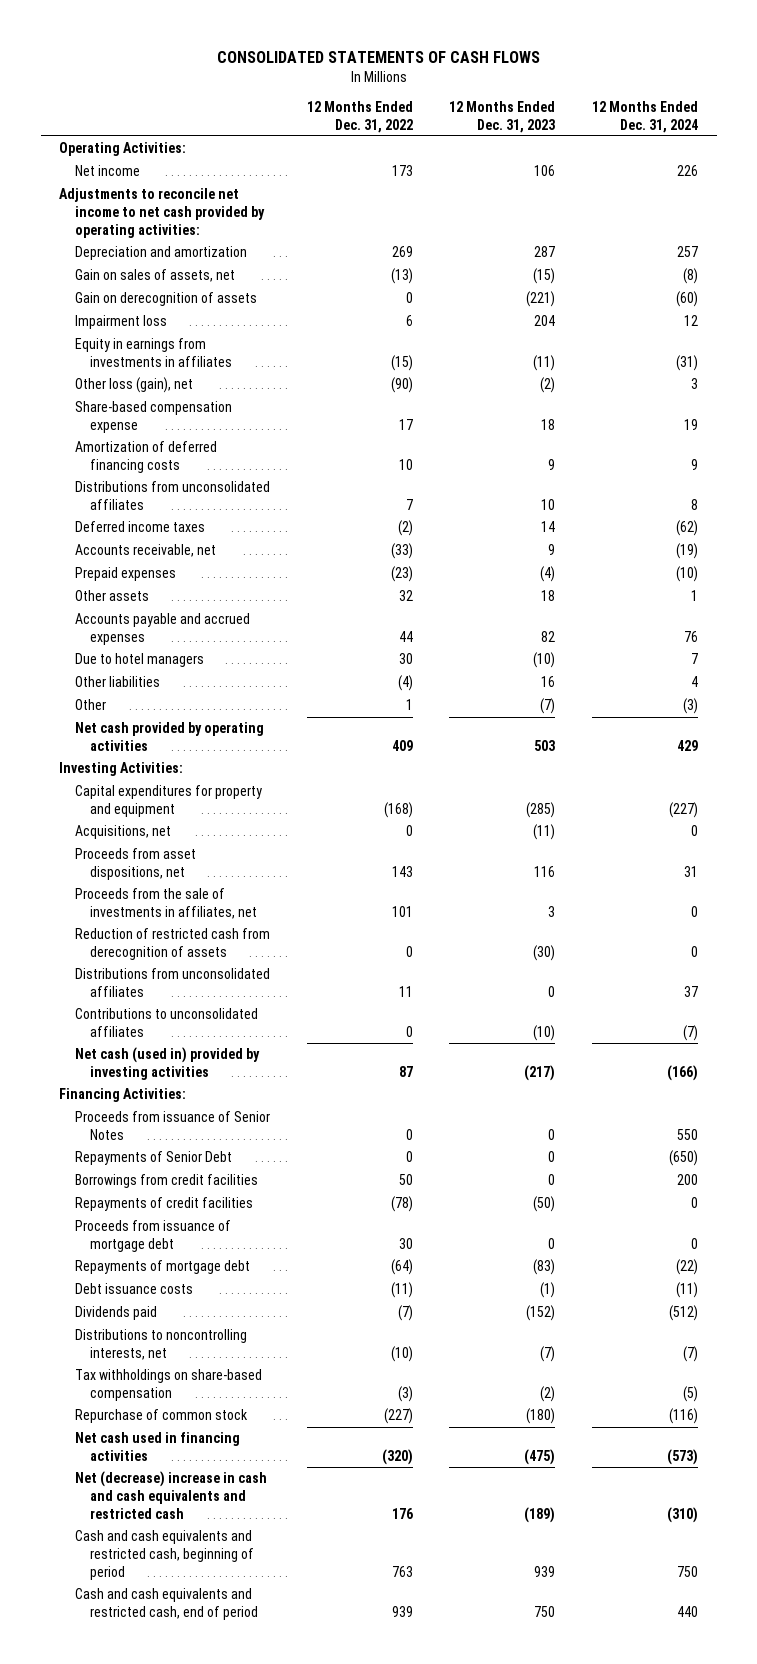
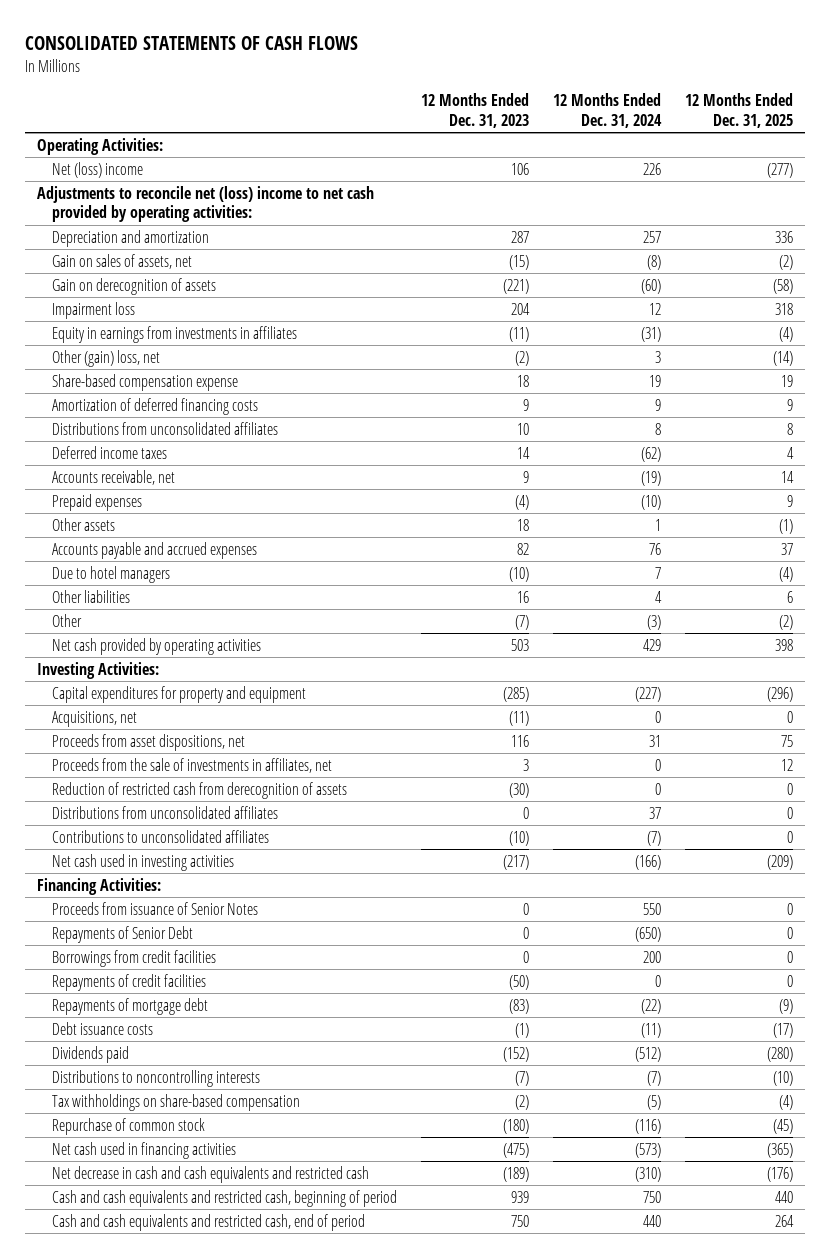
[306,100,413,133] 12 Months Ended Dec. 31, 2022 -> none
none -> [685,93,794,128] 12 Months Ended Dec. 31, 2025
[74,165,140,177] Net income -> [51,161,143,178] Net (loss) income
[59,188,265,238] Adjustments to reconcile net income to net cash provided by operating activities: -> [37,185,375,223] Adjustments to reconcile net (loss) income to net cash provided by operating activities:
[74,377,193,394] Other loss (gain), net -> [51,349,160,367] Other (gain) loss, net
[74,1047,260,1080] Net cash (used in) provided by investing activities -> [51,853,234,871] Net cash used in investing activities
[74,1220,231,1252] Proceeds from issuance of mortgage debt -> none
[74,1329,247,1360] Distributions to noncontrolling interests, net -> [51,1069,260,1087] Distributions to noncontrolling interests
[74,1471,267,1519] Net (decrease) increase in cash and cash equivalents and restricted cash -> [51,1165,369,1183] Net decrease in cash and cash equivalents and restricted cash

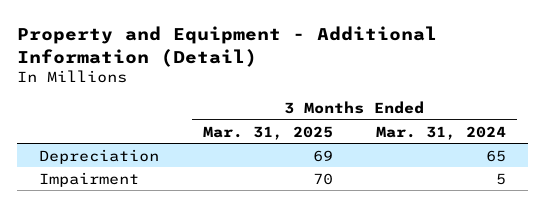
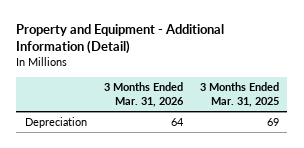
[376,125,507,140] Mar. 31, 2024 -> none
none -> [103,81,184,108] 3 Months Ended Mar. 31, 2026
[39,171,140,187] Impairment -> none

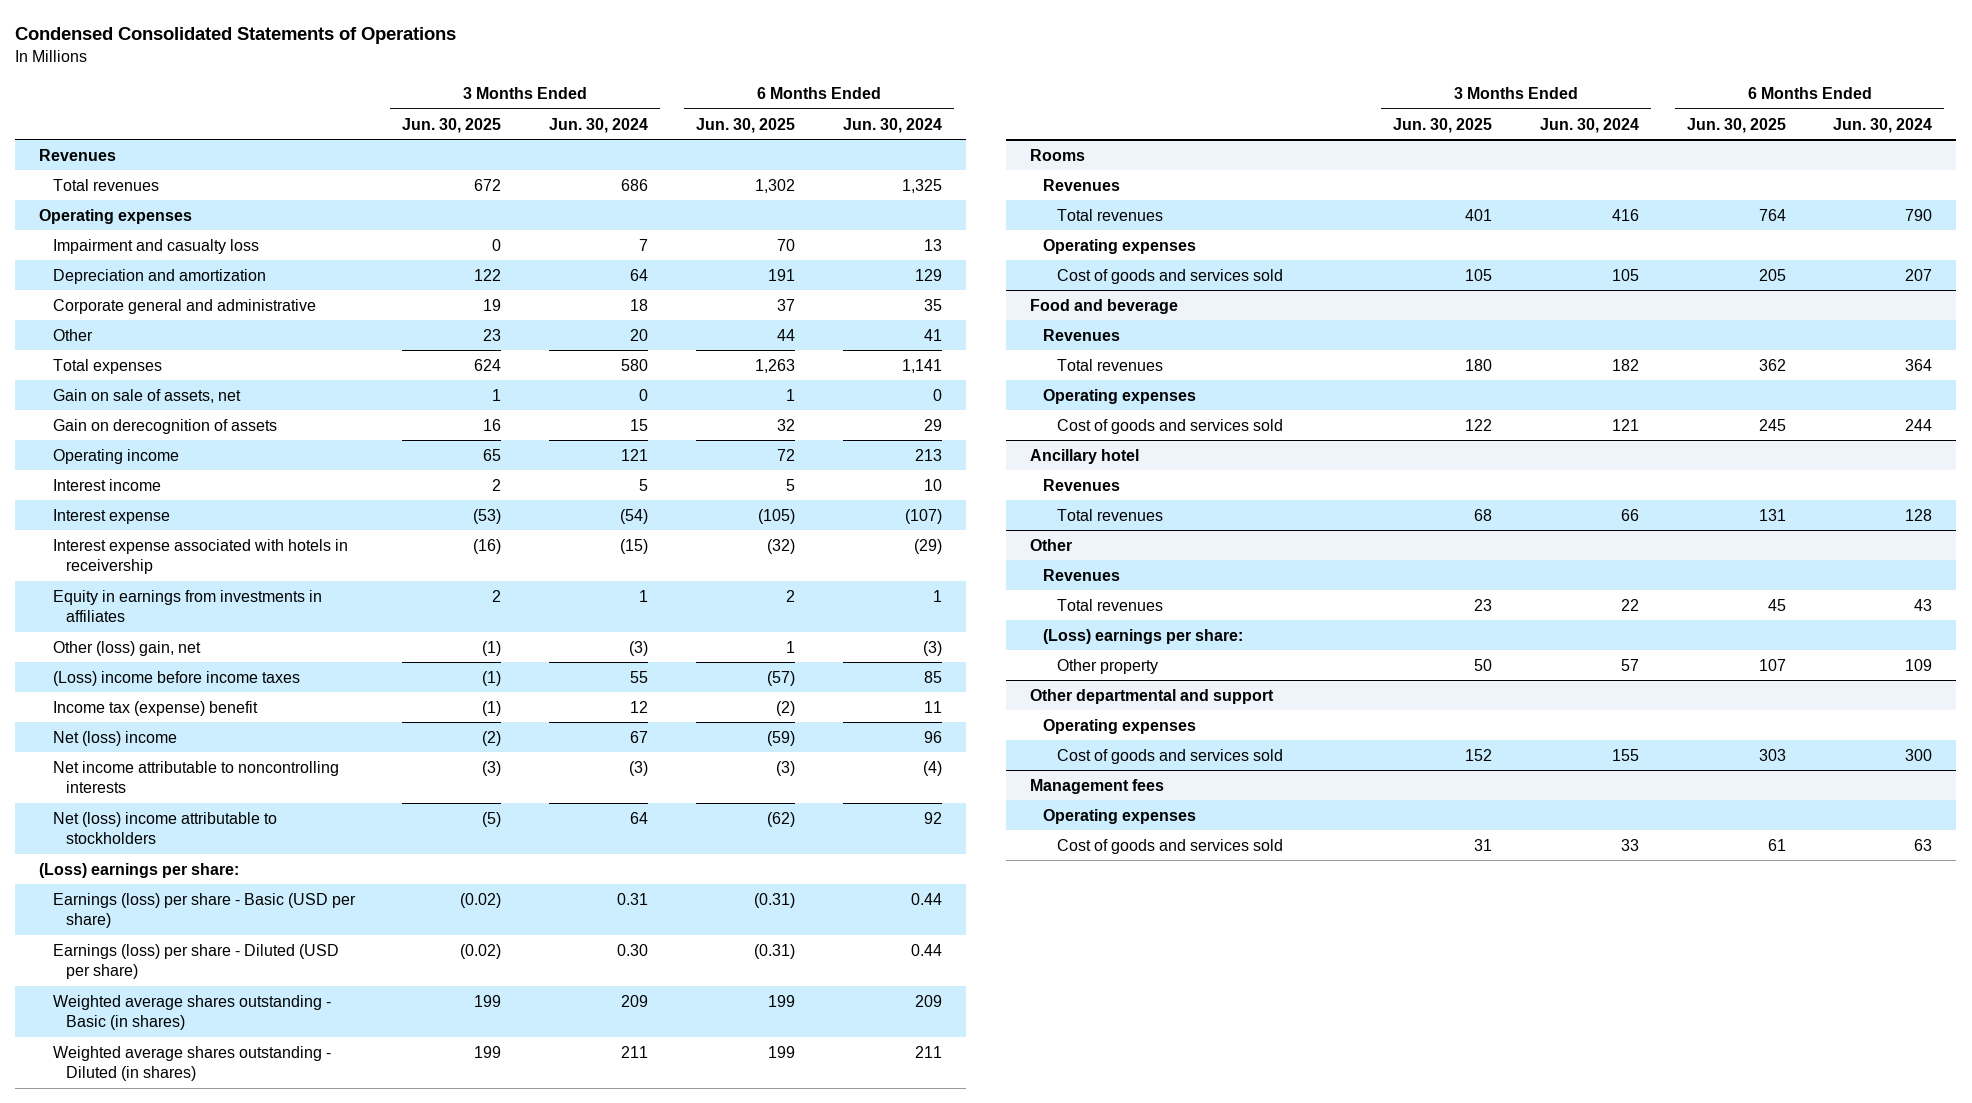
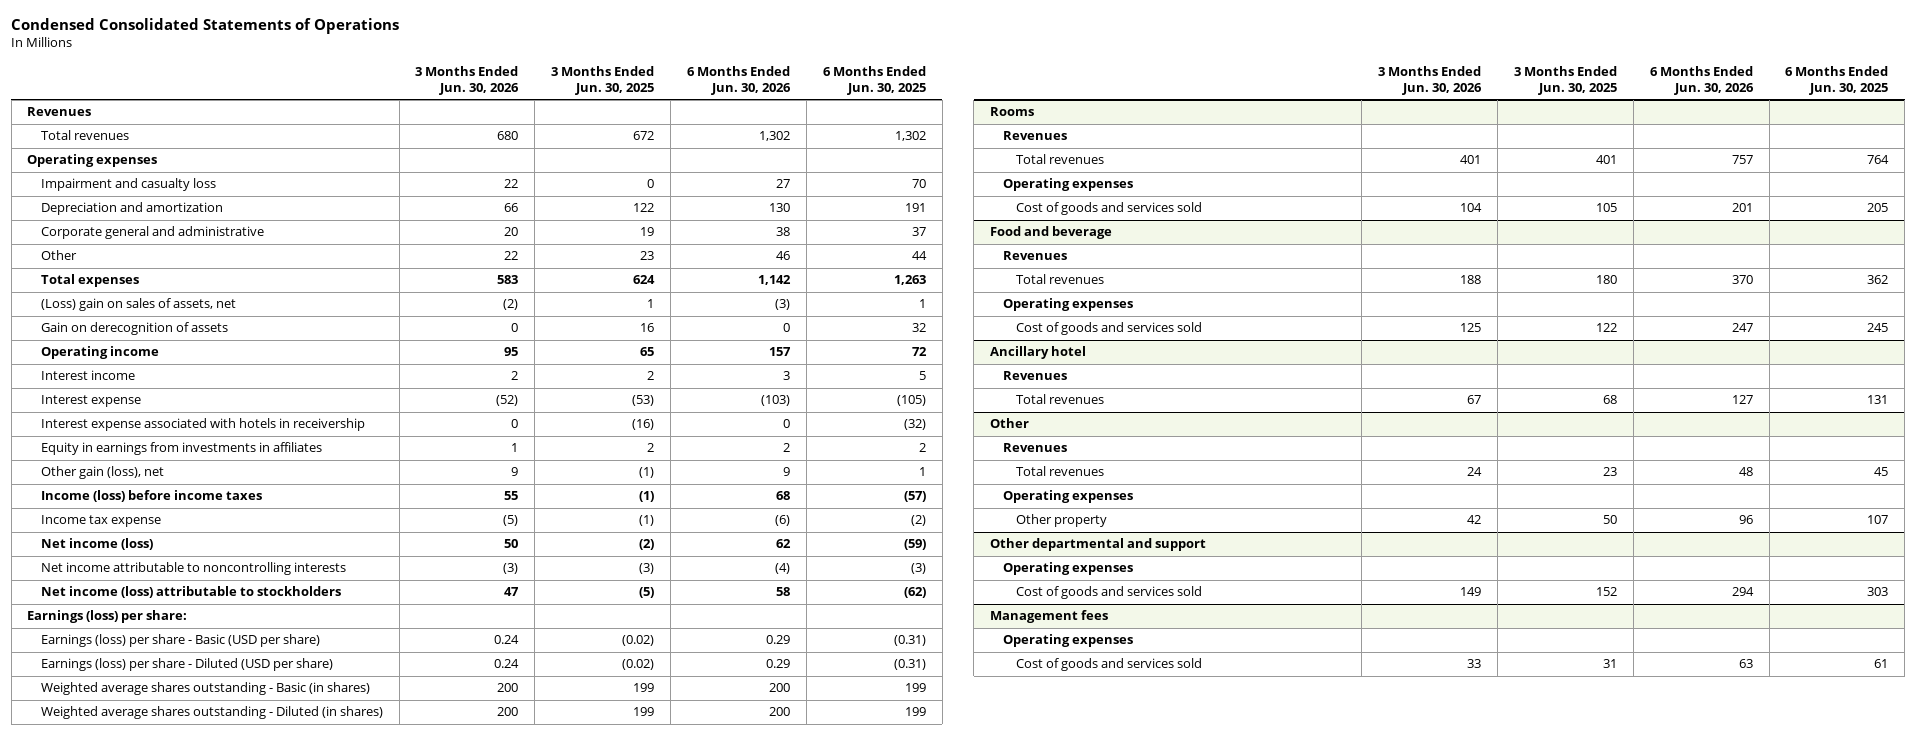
[549,117,649,133] Jun. 30, 2024 -> none
[842,117,942,133] Jun. 30, 2024 -> none
none -> [415,65,520,96] 3 Months Ended Jun. 30, 2026
none -> [687,65,792,96] 6 Months Ended Jun. 30, 2026
[52,388,241,403] Gain on sale of assets, net -> [40,298,236,312] (Loss) gain on sales of assets, net
[52,640,201,656] Other (loss) gain, net -> [40,466,164,480] Other gain (loss), net
[52,670,300,686] (Loss) income before income taxes -> [40,490,262,503] Income (loss) before income taxes
[52,700,258,716] Income tax (expense) benefit -> [40,515,161,528] Income tax expense
[52,730,177,746] Net (loss) income -> [40,538,153,551] Net income (loss)
[52,811,277,844] Net (loss) income attributable to stockholders -> [40,586,341,599] Net income (loss) attributable to stockholders
[39,862,240,878] (Loss) earnings per share: -> [27,610,188,624] Earnings (loss) per share:
[1043,628,1244,644] (Loss) earnings per share: -> none
none -> [1003,490,1134,504] Operating expenses

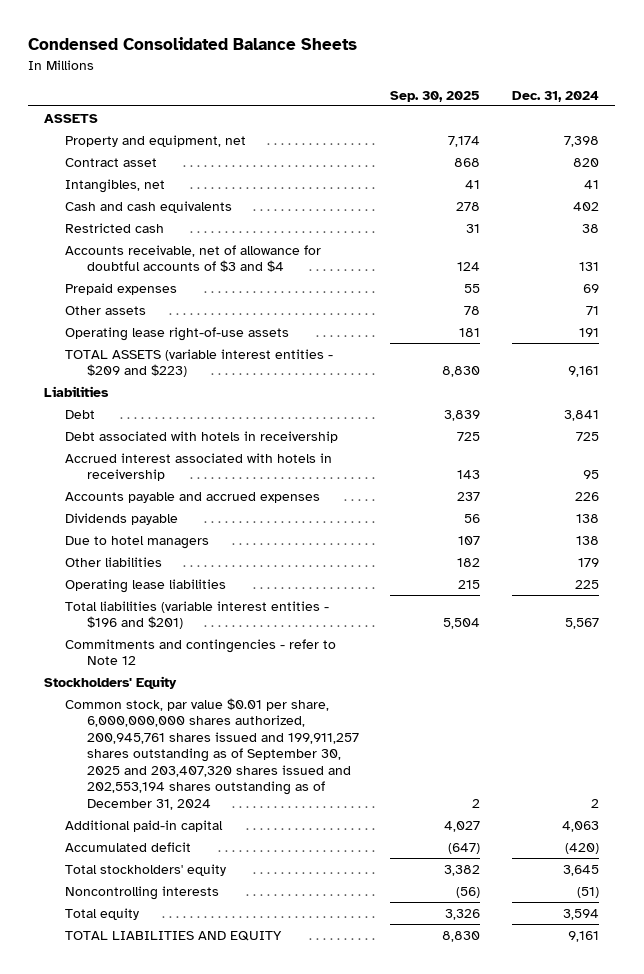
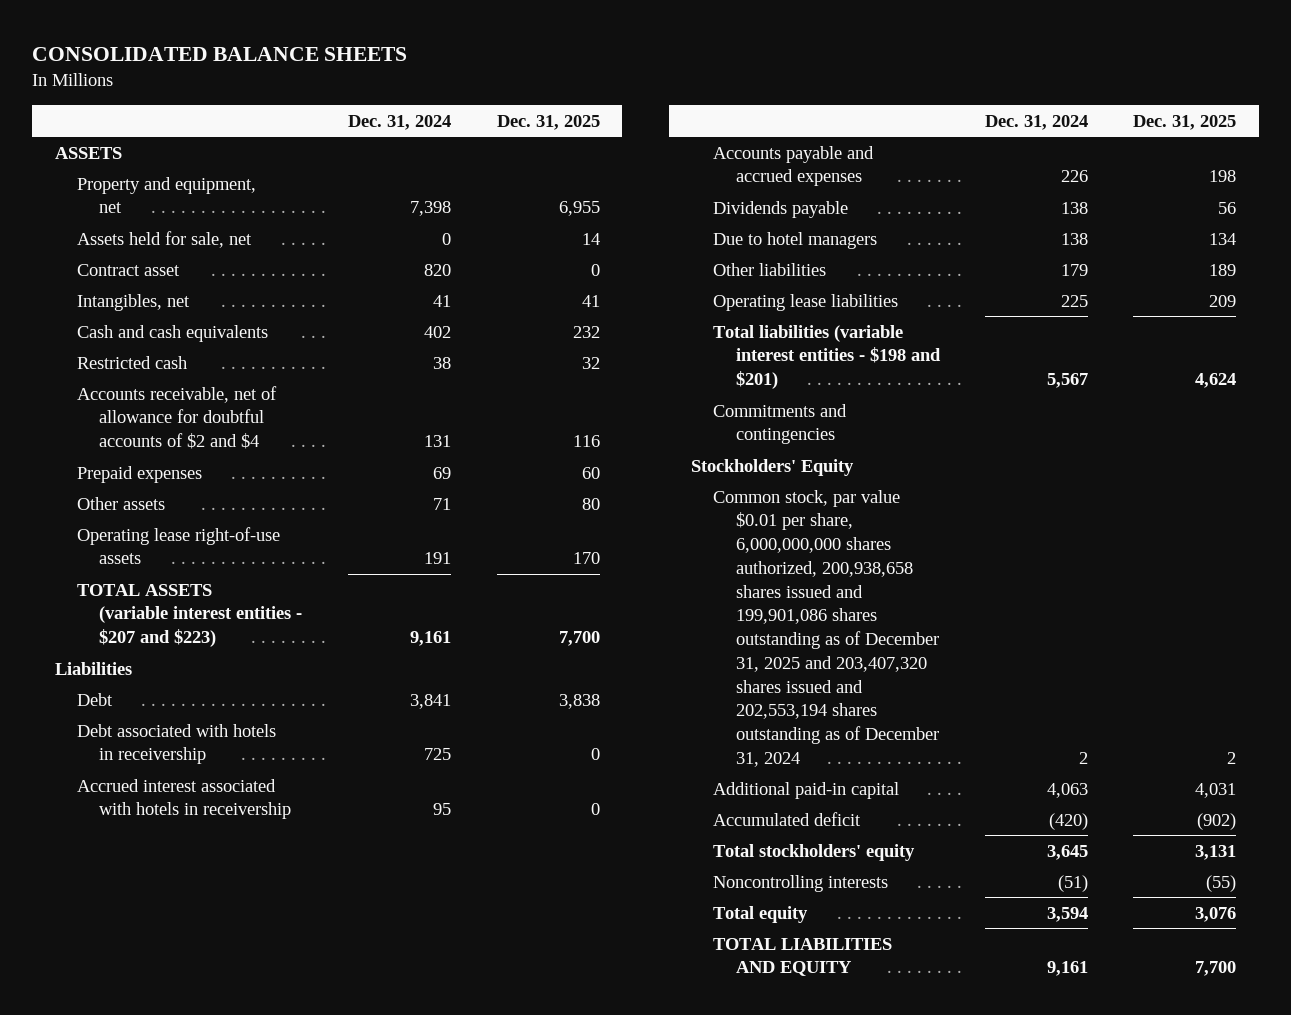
[28,37,358,51] Condensed Consolidated Balance Sheets -> [32,47,408,62] CONSOLIDATED BALANCE SHEETS
[390,90,481,102] Sep. 30, 2025 -> none
none -> [496,114,600,130] Dec. 31, 2025
none -> [77,230,253,248] Assets held for sale, net
[65,244,322,273] Accounts receivable, net of allowance for doubtful accounts of $3 and $4 -> [77,385,278,450] Accounts receivable, net of allowance for doubtful accounts of $2 and $4
[65,348,334,378] TOTAL ASSETS (variable interest entities - $209 and $223) -> [77,583,303,648] TOTAL ASSETS (variable interest entities - $207 and $223)
[65,600,330,630] Total liabilities (variable interest entities - $196 and $201) -> [713,324,941,390] Total liabilities (variable interest entities - $198 and $201)
[65,638,337,666] Commitments and contingencies - refer to Note 12 -> [713,403,848,445] Commitments and contingencies
[65,697,359,810] Common stock, par value $0.01 per share, 6,000,000,000 shares authorized, 200,945,761 shares issued and 199,911,257 shares outstanding as of September 30, 2025 and 203,407,320 shares issued and 202,553,194 shares outstanding as of December 31, 2024 -> [713,489,939,767] Common stock, par value $0.01 per share, 6,000,000,000 shares authorized, 200,938,658 shares issued and 199,901,086 shares outstanding as of December 31, 2025 and 203,407,320 shares issued and 202,553,194 shares outstanding as of December 31, 2024

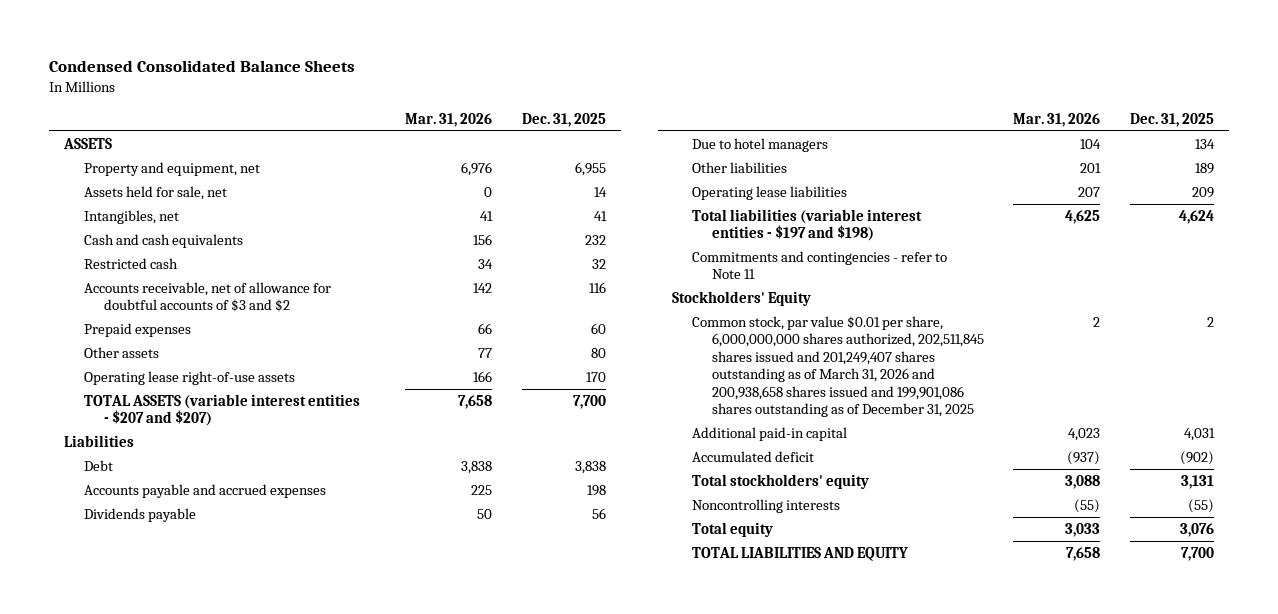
[32,47,408,62] CONSOLIDATED BALANCE SHEETS -> [49,60,356,73] Condensed Consolidated Balance Sheets
[348,114,452,130] Dec. 31, 2024 -> none
none -> [405,113,493,128] Mar. 31, 2026
[77,263,181,276] Contract asset -> none
[77,385,278,450] Accounts receivable, net of allowance for doubtful accounts of $2 and $4 -> [83,281,331,313] Accounts receivable, net of allowance for doubtful accounts of $3 and $2
[77,583,303,648] TOTAL ASSETS (variable interest entities - $207 and $223) -> [83,393,360,427] TOTAL ASSETS (variable interest entities - $207 and $207)
[77,723,277,765] Debt associated with hotels in receivership -> none
[77,778,292,820] Accrued interest associated with hotels in receivership -> none
[713,324,941,390] Total liabilities (variable interest entities - $198 and $201) -> [692,208,923,242] Total liabilities (variable interest entities - $197 and $198)
[713,403,848,445] Commitments and contingencies -> [692,250,948,280] Commitments and contingencies - refer to Note 11
[713,489,939,767] Common stock, par value $0.01 per share, 6,000,000,000 shares authorized, 200,938,658 shares issued and 199,901,086 shares outstanding as of December 31, 2025 and 203,407,320 shares issued and 202,553,194 shares outstanding as of December 31, 2024 -> [692,315,984,418] Common stock, par value $0.01 per share, 6,000,000,000 shares authorized, 202,511,845 shares issued and 201,249,407 shares outstanding as of March 31, 2026 and 200,938,658 shares issued and 199,901,086 shares outstanding as of December 31, 2025

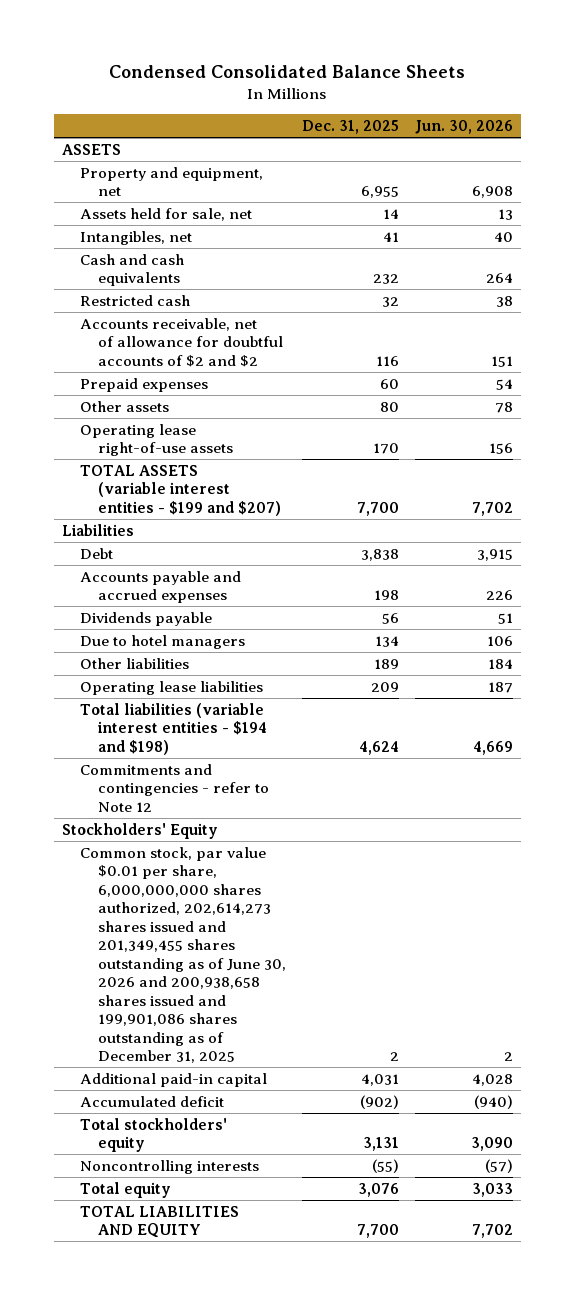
[405,113,493,128] Mar. 31, 2026 -> none
none -> [415,119,514,134] Jun. 30, 2026
[83,281,331,313] Accounts receivable, net of allowance for doubtful accounts of $3 and $2 -> [79,317,283,367] Accounts receivable, net of allowance for doubtful accounts of $2 and $2
[83,393,360,427] TOTAL ASSETS (variable interest entities - $207 and $207) -> [79,464,281,516] TOTAL ASSETS (variable interest entities - $199 and $207)
[692,208,923,242] Total liabilities (variable interest entities - $197 and $198) -> [79,702,267,755] Total liabilities (variable interest entities - $194 and $198)
[692,250,948,280] Commitments and contingencies - refer to Note 11 -> [79,763,269,812] Commitments and contingencies - refer to Note 12
[692,315,984,418] Common stock, par value $0.01 per share, 6,000,000,000 shares authorized, 202,511,845 shares issued and 201,249,407 shares outstanding as of March 31, 2026 and 200,938,658 shares issued and 199,901,086 shares outstanding as of December 31, 2025 -> [79,846,286,1063] Common stock, par value $0.01 per share, 6,000,000,000 shares authorized, 202,614,273 shares issued and 201,349,455 shares outstanding as of June 30, 2026 and 200,938,658 shares issued and 199,901,086 shares outstanding as of December 31, 2025

